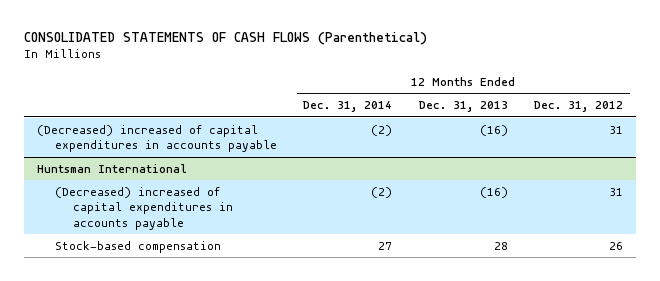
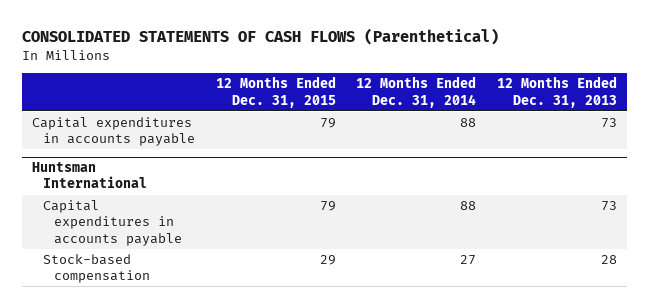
[534,101,624,113] Dec. 31, 2012 -> none
none -> [215,76,336,108] 12 Months Ended Dec. 31, 2015
[37,124,278,153] (Decreased) increased of capital expenditures in accounts payable -> [32,117,196,147] Capital expenditures in accounts payable
[371,124,393,136] (2) -> [460,118,477,128] 88
[479,124,508,136] (16) -> [600,118,617,129] 73
[55,186,233,230] (Decreased) increased of capital expenditures in accounts payable -> [43,200,182,246] Capital expenditures in accounts payable
[371,186,393,198] (2) -> [460,201,477,211] 88
[479,186,508,198] (16) -> [600,201,617,212] 73

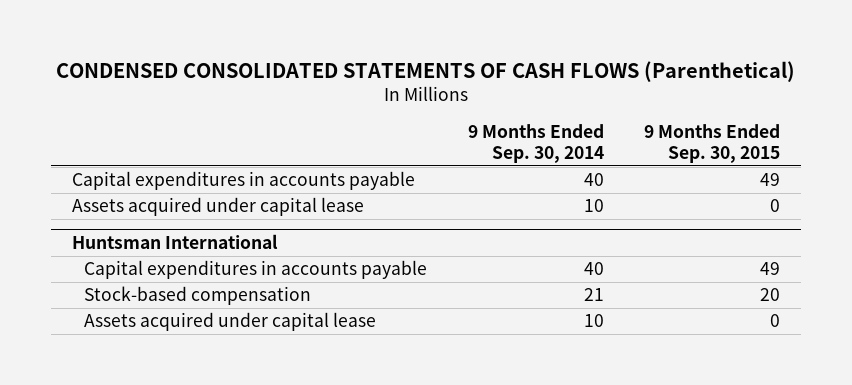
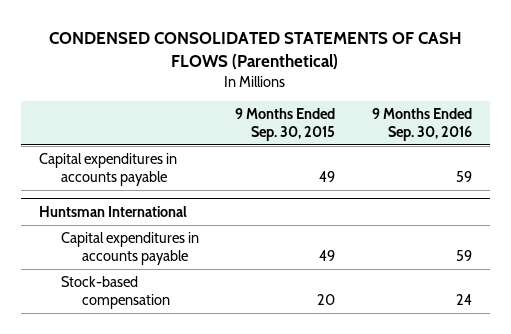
[467,123,604,164] 9 Months Ended Sep. 30, 2014 -> none
none -> [371,108,472,142] 9 Months Ended Sep. 30, 2016
[71,197,364,217] Assets acquired under capital lease -> none
[84,312,377,332] Assets acquired under capital lease -> none

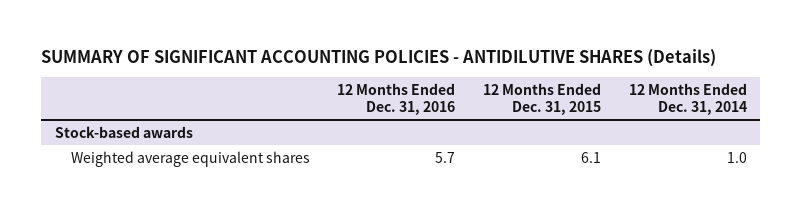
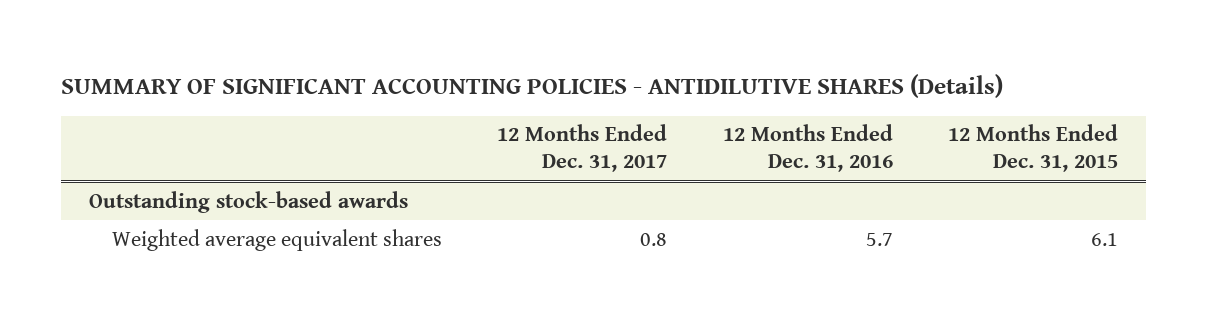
[628,82,747,115] 12 Months Ended Dec. 31, 2014 -> none
none -> [497,124,668,173] 12 Months Ended Dec. 31, 2017
[54,125,193,138] Stock-based awards -> [88,190,408,213] Outstanding stock-based awards

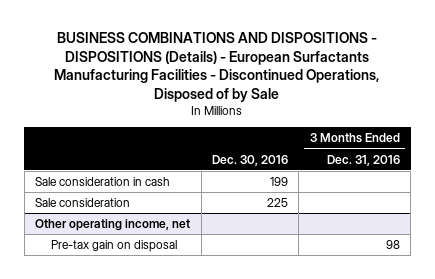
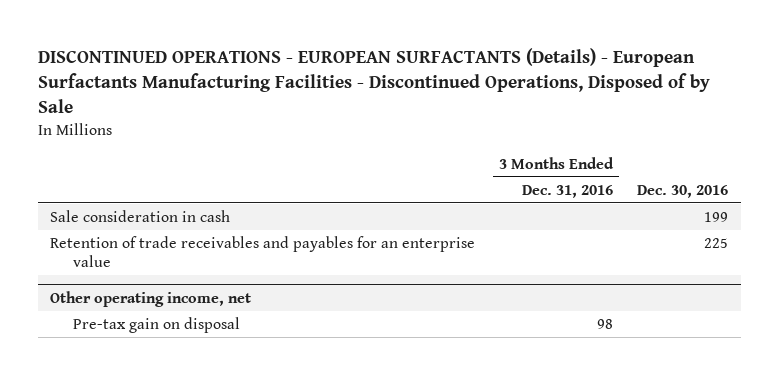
[54,32,380,103] BUSINESS COMBINATIONS AND DISPOSITIONS - DISPOSITIONS (Details) - European Surfactants Manufacturing Facilities - Discontinued Operations, Disposed of by Sale -> [37,47,710,113] DISCONTINUED OPERATIONS - EUROPEAN SURFACTANTS (Details) - European Surfactants Manufacturing Facilities - Discontinued Operations, Disposed of by Sale
[35,198,131,208] Sale consideration -> [49,235,475,268] Retention of trade receivables and payables for an enterprise value

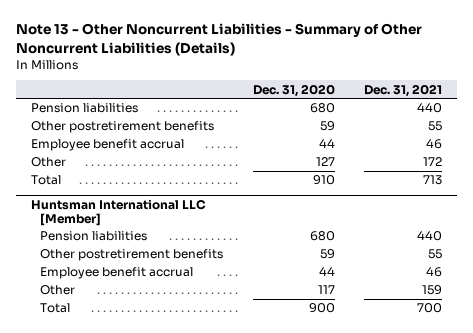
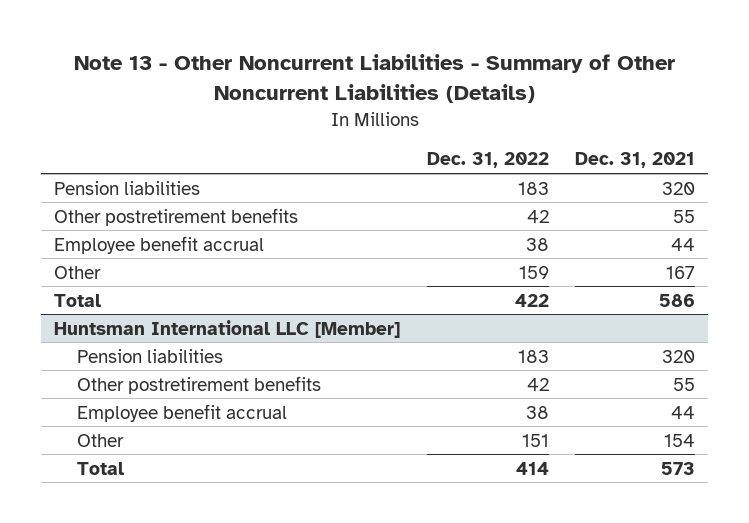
[252,83,335,97] Dec. 31, 2020 -> none
none -> [426,152,549,169] Dec. 31, 2022
[417,103,443,114] 440 -> [662,181,696,195] 320
[426,139,443,150] 46 -> [671,237,696,251] 44
[423,157,443,167] 172 -> [666,265,696,279] 167
[423,175,443,186] 713 -> [659,293,696,307] 586
[417,231,443,242] 440 -> [662,349,696,363] 320
[426,267,443,278] 46 -> [671,405,696,419] 44
[422,285,443,296] 159 -> [664,433,696,447] 154
[417,303,443,314] 700 -> [661,461,696,475] 573

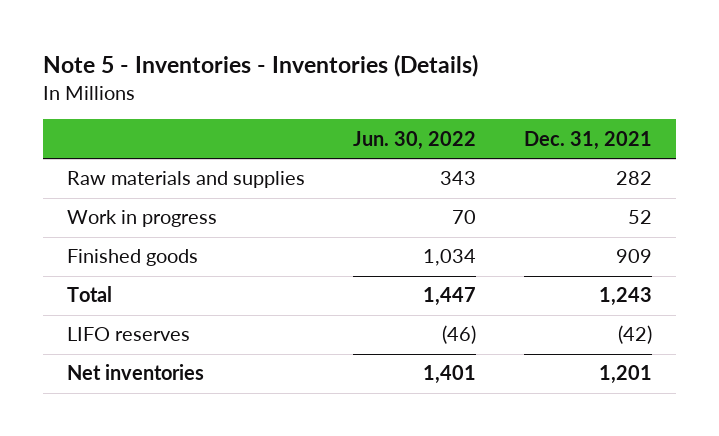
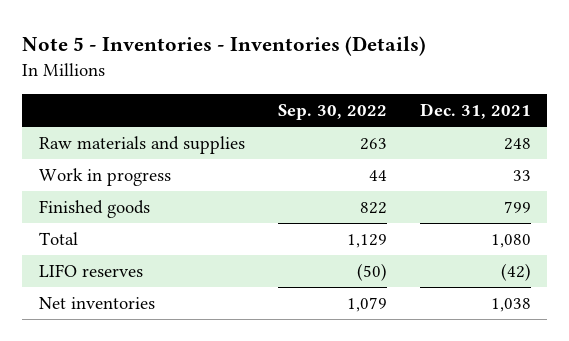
[353,130,477,150] Jun. 30, 2022 -> none
none -> [277,103,387,120] Sep. 30, 2022
[616,171,653,186] 282 -> [503,137,531,150] 248
[628,210,653,225] 52 -> [512,169,531,181] 33
[616,249,653,264] 909 -> [503,200,531,213] 799
[599,287,653,307] 1,243 -> [490,233,531,248] 1,080
[599,365,653,385] 1,201 -> [490,297,531,312] 1,038

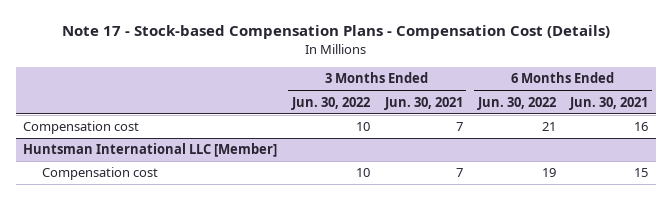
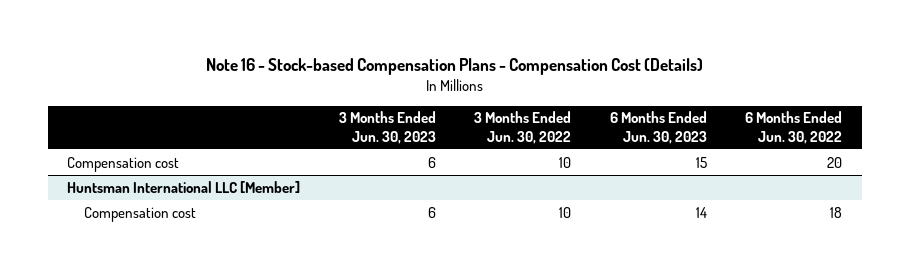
[61,25,610,40] Note 17 - Stock-based Compensation Plans - Compensation Cost (Details) -> [205,58,703,76] Note 16 - Stock-based Compensation Plans - Compensation Cost (Details)
[383,96,463,110] Jun. 30, 2021 -> none
[569,96,649,110] Jun. 30, 2021 -> none
none -> [338,111,436,144] 3 Months Ended Jun. 30, 2023
none -> [609,111,707,144] 6 Months Ended Jun. 30, 2023
[541,122,556,132] 21 -> [827,156,843,168] 20
[541,168,556,178] 19 -> [830,206,843,218] 18

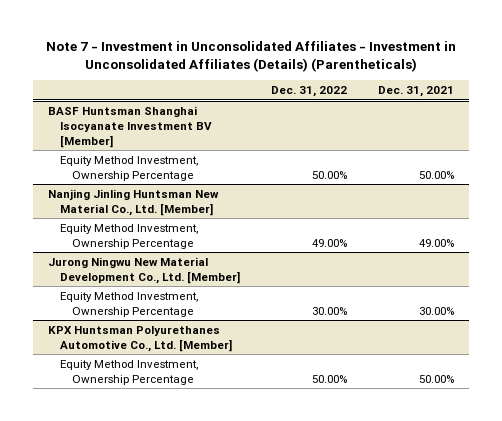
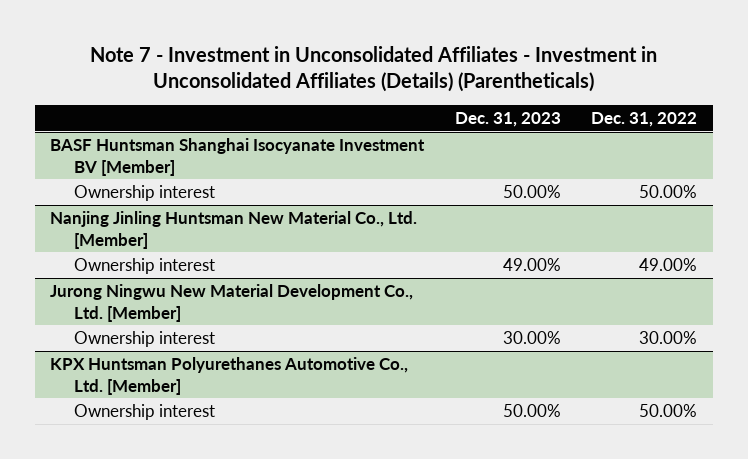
[377,86,454,98] Dec. 31, 2021 -> none
none -> [454,111,561,127] Dec. 31, 2023
[60,155,199,181] Equity Method Investment, Ownership Percentage -> [73,185,215,202] Ownership interest
[60,223,199,249] Equity Method Investment, Ownership Percentage -> [73,258,215,275] Ownership interest
[60,291,199,317] Equity Method Investment, Ownership Percentage -> [73,331,215,348] Ownership interest
[60,359,199,385] Equity Method Investment, Ownership Percentage -> [73,404,215,421] Ownership interest

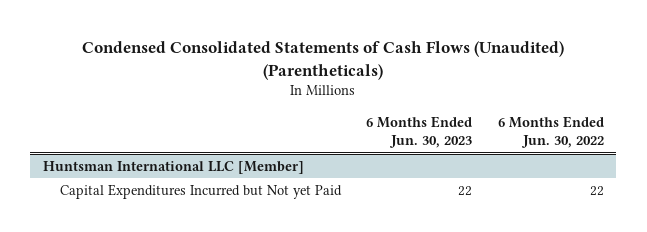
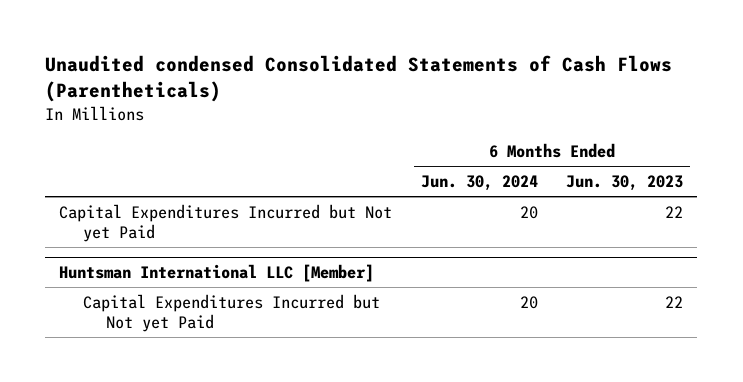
[82,40,565,80] Condensed Consolidated Statements of Cash Flows (Unaudited) (Parentheticals) -> [45,55,673,103] Unaudited condensed Consolidated Statements of Cash Flows (Parentheticals)
[497,115,604,149] 6 Months Ended Jun. 30, 2022 -> none
none -> [420,175,538,192] Jun. 30, 2024
none -> [59,203,393,243] Capital Expenditures Incurred but Not yet Paid

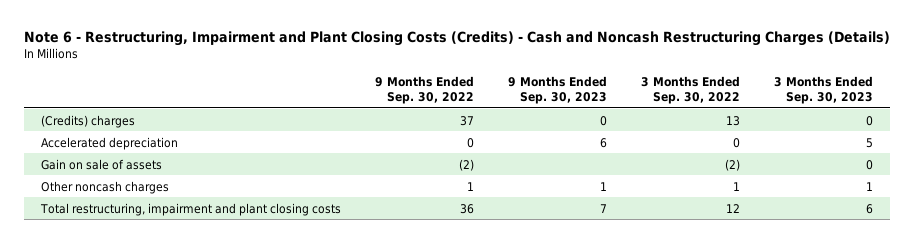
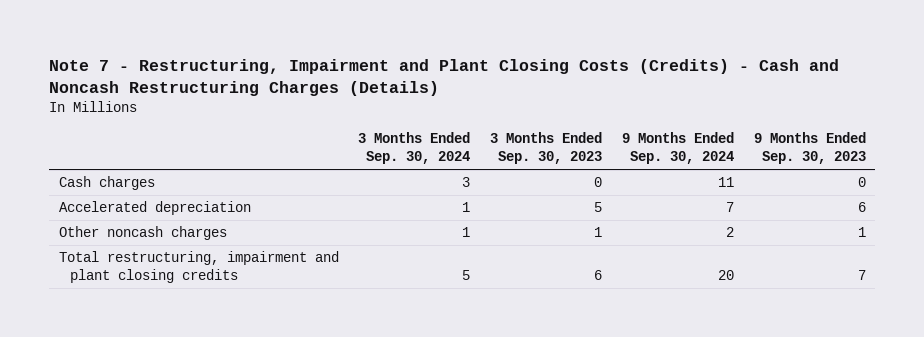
[23,31,890,47] Note 6 - Restructuring, Impairment and Plant Closing Costs (Credits) - Cash and Noncash Restructuring Charges (Details) -> [48,58,839,96] Note 7 - Restructuring, Impairment and Plant Closing Costs (Credits) - Cash and Noncash Restructuring Charges (Details)
[374,75,474,105] 9 Months Ended Sep. 30, 2022 -> none
[641,75,741,105] 3 Months Ended Sep. 30, 2022 -> none
none -> [358,132,471,165] 3 Months Ended Sep. 30, 2024
none -> [621,132,734,165] 9 Months Ended Sep. 30, 2024
[40,114,135,128] (Credits) charges -> none
none -> [58,176,155,191] Cash charges
[40,158,162,170] Gain on sale of assets -> none
[39,202,341,216] Total restructuring, impairment and plant closing costs -> [58,251,339,284] Total restructuring, impairment and plant closing credits

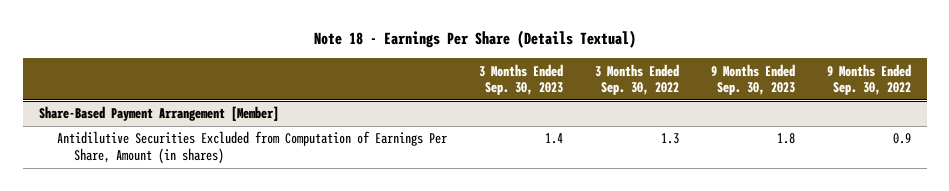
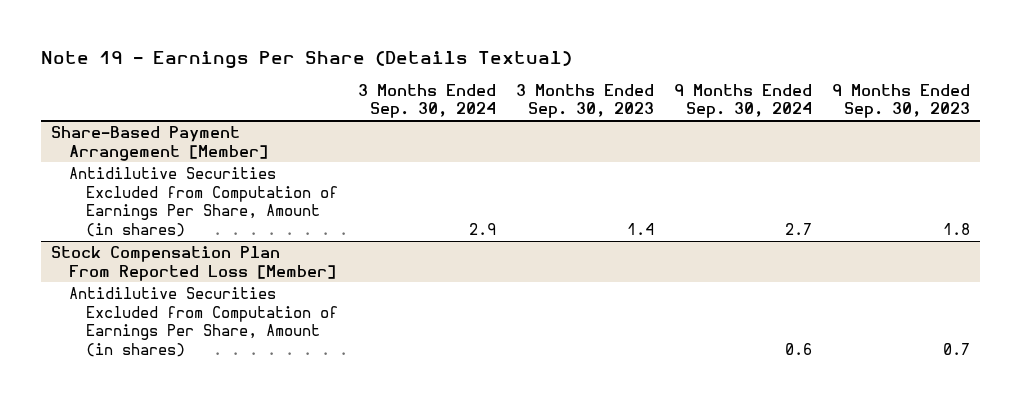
[313,30,636,49] Note 18 - Earnings Per Share (Details Textual) -> [40,50,572,69] Note 19 - Earnings Per Share (Details Textual)
[594,63,679,96] 3 Months Ended Sep. 30, 2022 -> none
[826,63,911,96] 9 Months Ended Sep. 30, 2022 -> none
none -> [358,83,497,119] 3 Months Ended Sep. 30, 2024
none -> [674,83,813,119] 9 Months Ended Sep. 30, 2024
none -> [50,246,336,281] Stock Compensation Plan From Reported Loss [Member]
none -> [68,287,339,357] Antidilutive Securities Excluded from Computation of Earnings Per Share, Amount (in shares)

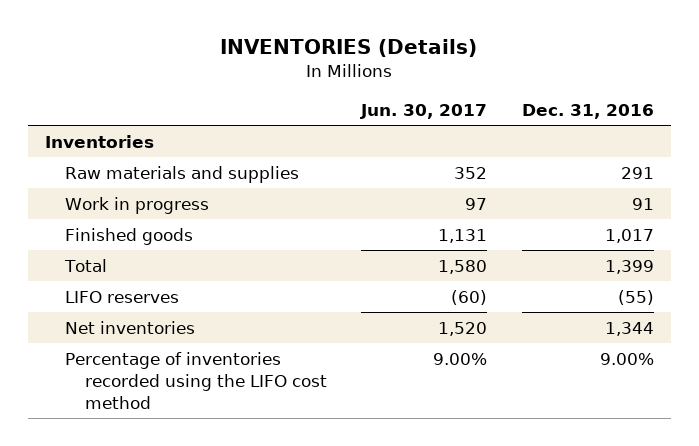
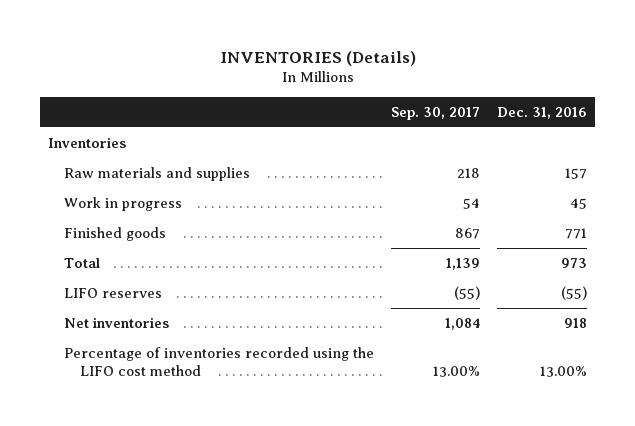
[360,103,488,119] Jun. 30, 2017 -> none
none -> [390,106,480,120] Sep. 30, 2017
[620,166,654,179] 291 -> [564,167,587,179] 157
[631,197,654,210] 91 -> [569,197,587,209] 45
[604,228,654,243] 1,017 -> [564,227,587,239] 771
[604,259,654,274] 1,399 -> [560,257,587,268] 973
[604,321,654,336] 1,344 -> [563,317,587,328] 918
[599,352,654,365] 9.00% -> [539,366,587,378] 13.00%

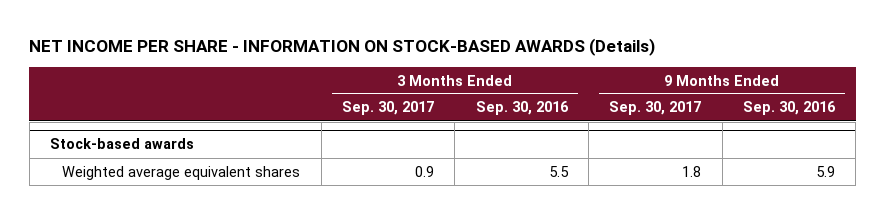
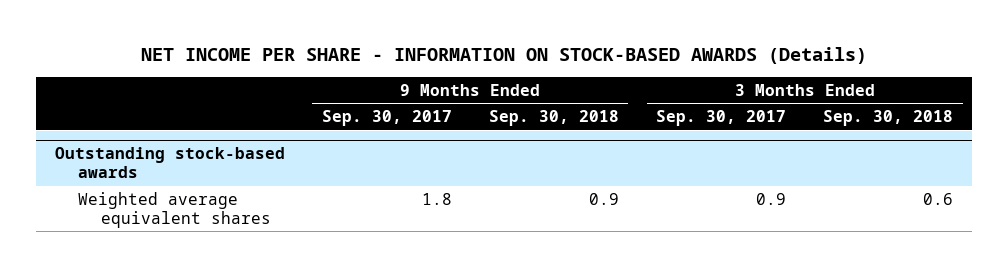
[475,101,569,116] Sep. 30, 2016 -> none
[742,101,836,116] Sep. 30, 2016 -> none
none -> [488,110,619,127] Sep. 30, 2018
none -> [823,110,954,127] Sep. 30, 2018
[50,138,195,150] Stock-based awards -> [54,147,285,179] Outstanding stock-based awards

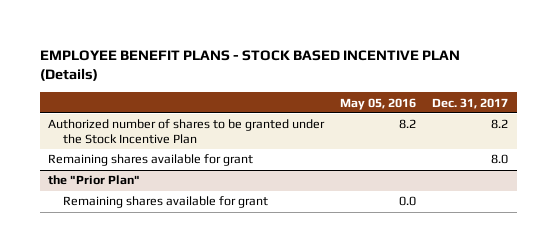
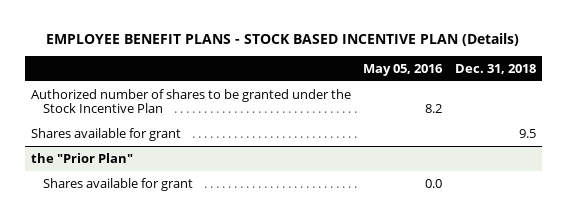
[432,97,509,109] Dec. 31, 2017 -> none
none -> [454,63,536,74] Dec. 31, 2018
[48,154,254,167] Remaining shares available for grant -> [30,127,181,141] Shares available for grant
[62,196,268,209] Remaining shares available for grant -> [43,177,194,191] Shares available for grant

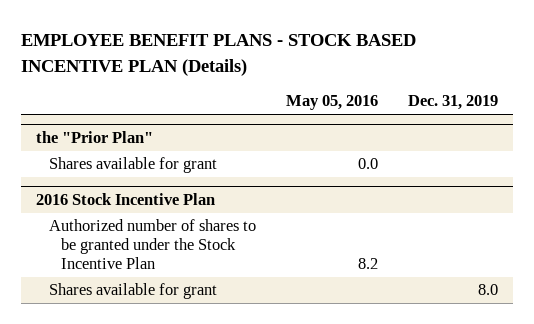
[454,63,536,74] Dec. 31, 2018 -> none
none -> [407,95,498,111] Dec. 31, 2019
[30,88,351,114] Authorized number of shares to be granted under the Stock Incentive Plan -> none
[30,127,181,141] Shares available for grant -> none
none -> [36,192,216,205] 2016 Stock Incentive Plan
none -> [48,219,256,270] Authorized number of shares to be granted under the Stock Incentive Plan
none -> [48,283,217,300] Shares available for grant

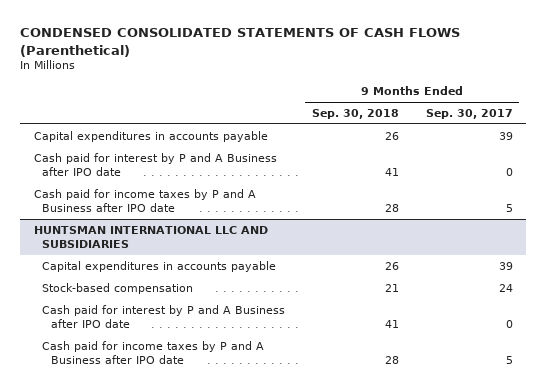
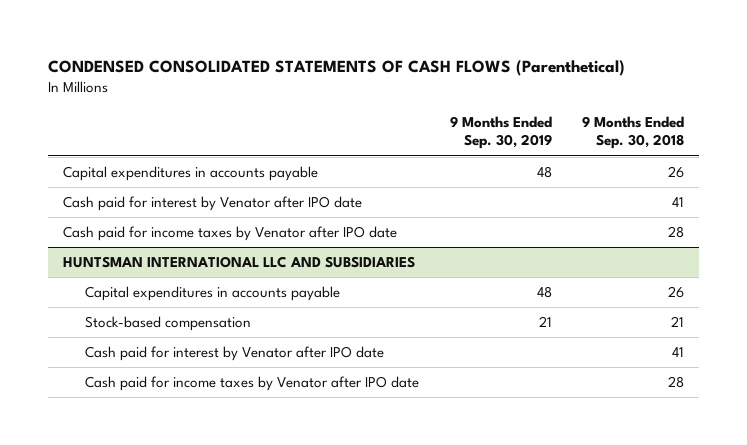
[425,109,513,120] Sep. 30, 2017 -> none
none -> [449,115,552,150] 9 Months Ended Sep. 30, 2019
[33,152,277,176] Cash paid for interest by P and A Business after IPO date -> [63,196,363,212] Cash paid for interest by Venator after IPO date
[33,188,256,212] Cash paid for income taxes by P and A Business after IPO date -> [63,226,398,242] Cash paid for income taxes by Venator after IPO date
[42,304,286,328] Cash paid for interest by P and A Business after IPO date -> [85,346,385,362] Cash paid for interest by Venator after IPO date
[42,340,265,364] Cash paid for income taxes by P and A Business after IPO date -> [85,376,420,392] Cash paid for income taxes by Venator after IPO date

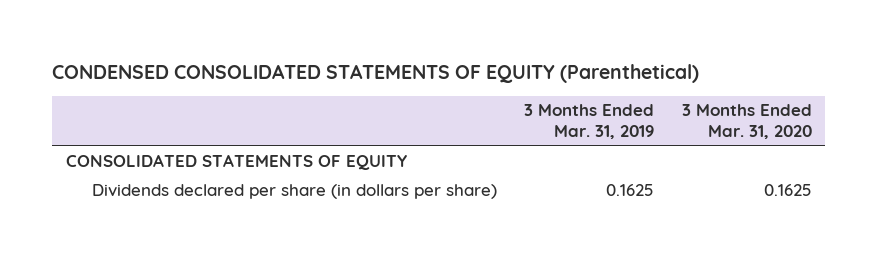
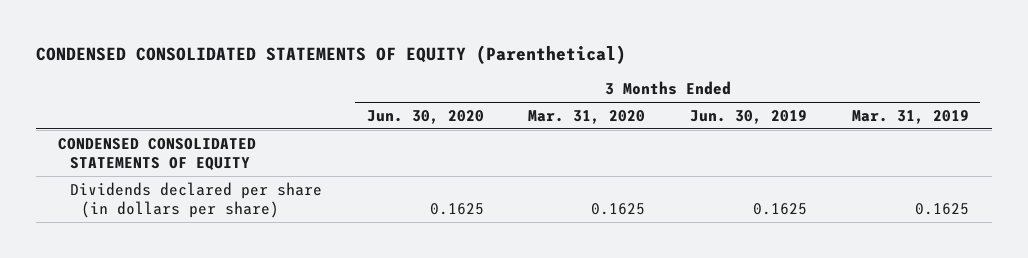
none -> [366,109,484,124] Jun. 30, 2020
none -> [690,109,808,124] Jun. 30, 2019
[65,153,407,170] CONSOLIDATED STATEMENTS OF EQUITY -> [58,137,257,171] CONDENSED CONSOLIDATED STATEMENTS OF EQUITY

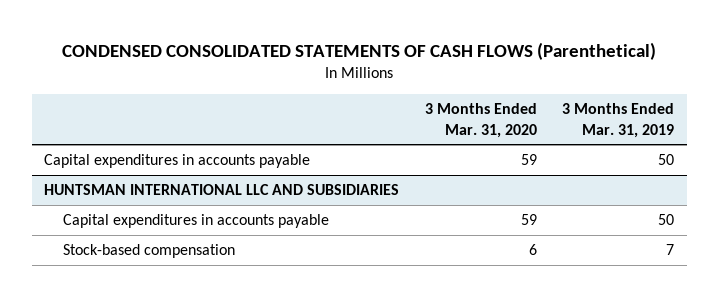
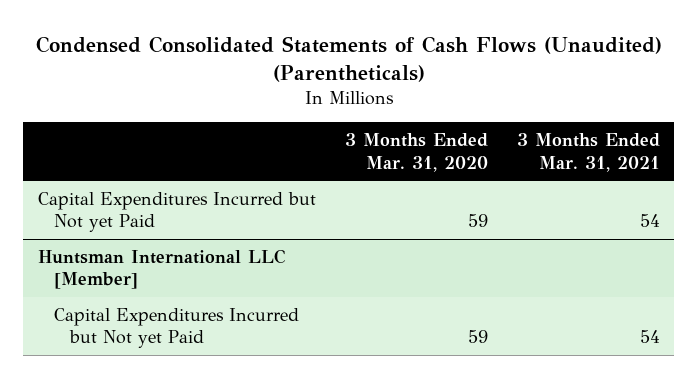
[62,41,657,60] CONDENSED CONSOLIDATED STATEMENTS OF CASH FLOWS (Parenthetical) -> [35,35,662,82] Condensed Consolidated Statements of Cash Flows (Unaudited) (Parentheticals)
[562,103,675,138] 3 Months Ended Mar. 31, 2019 -> none
none -> [516,133,660,172] 3 Months Ended Mar. 31, 2021
[62,244,235,259] Stock-based compensation -> none
[44,154,311,169] Capital expenditures in accounts payable -> [37,192,316,233] Capital Expenditures Incurred but Not yet Paid
[44,184,400,196] HUNTSMAN INTERNATIONAL LLC AND SUBSIDIARIES -> [37,249,286,290] Huntsman International LLC [Member]
[62,214,329,229] Capital expenditures in accounts payable -> [54,308,300,349] Capital Expenditures Incurred but Not yet Paid

